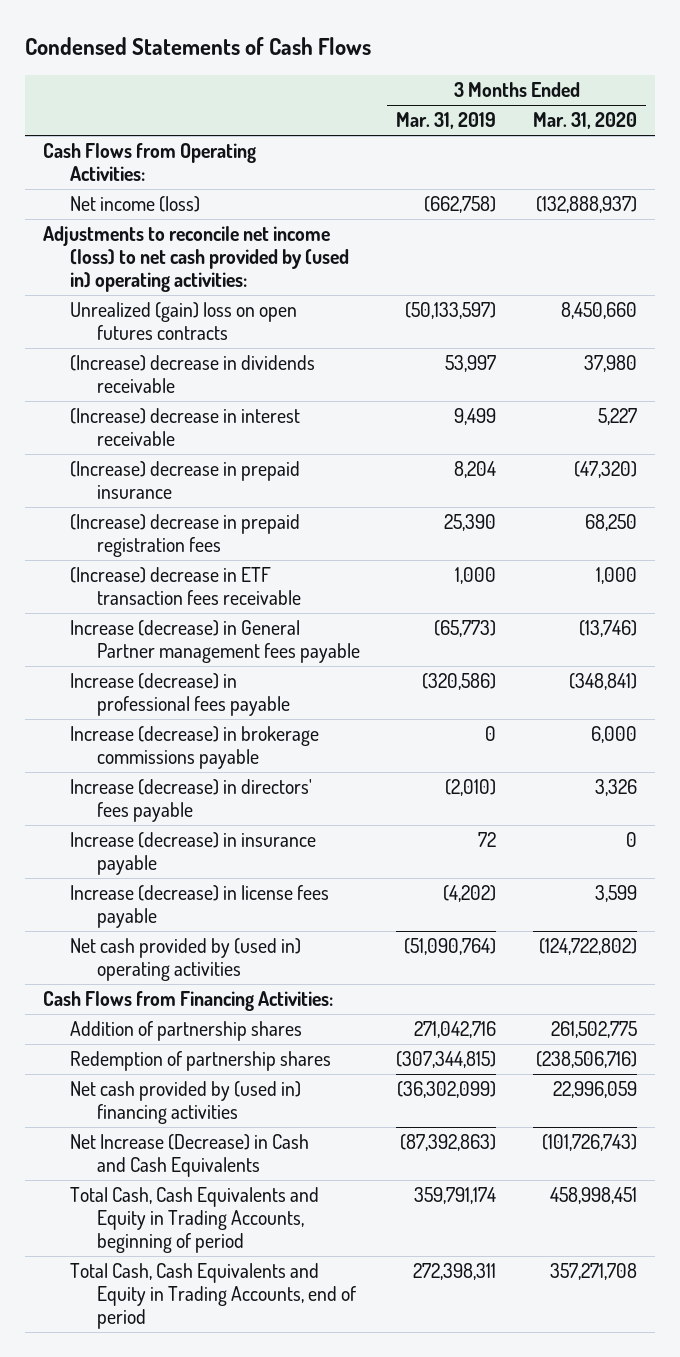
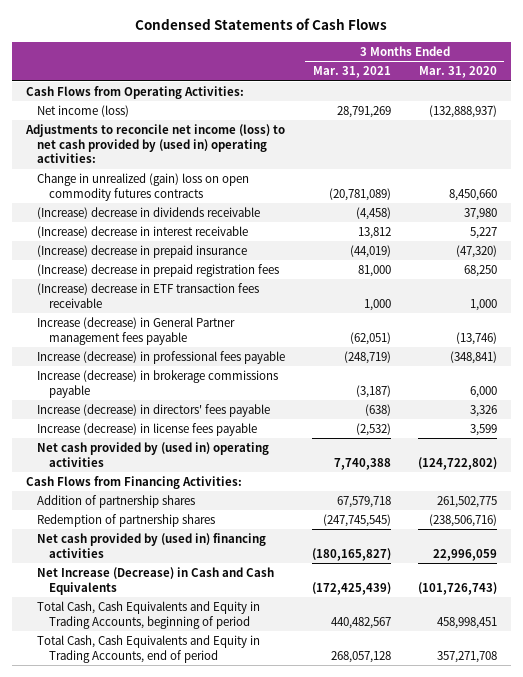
[396,112,497,130] Mar. 31, 2019 -> none
none -> [313,66,392,79] Mar. 31, 2021
[70,302,298,340] Unrealized (gain) loss on open futures contracts -> [37,172,250,201] Change in unrealized (gain) loss on open commodity futures contracts
[70,832,317,875] Increase (decrease) in insurance payable -> none

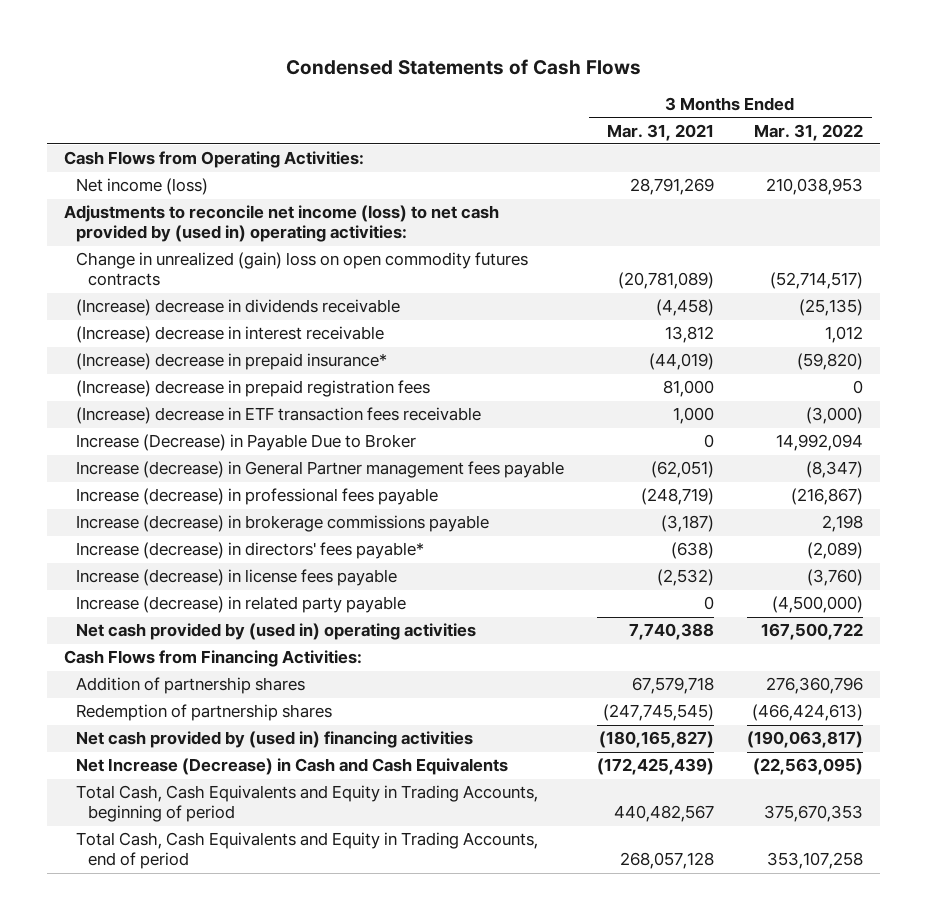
[419,66,498,79] Mar. 31, 2020 -> none
none -> [754,123,864,141] Mar. 31, 2022
[37,244,248,258] (Increase) decrease in prepaid insurance -> [76,353,388,371] (Increase) decrease in prepaid insurance*
none -> [76,434,417,452] Increase (Decrease) in Payable Due to Broker
[37,403,271,417] Increase (decrease) in directors' fees payable -> [76,542,425,560] Increase (decrease) in directors' fees payable*
none -> [76,596,407,614] Increase (decrease) in related party payable

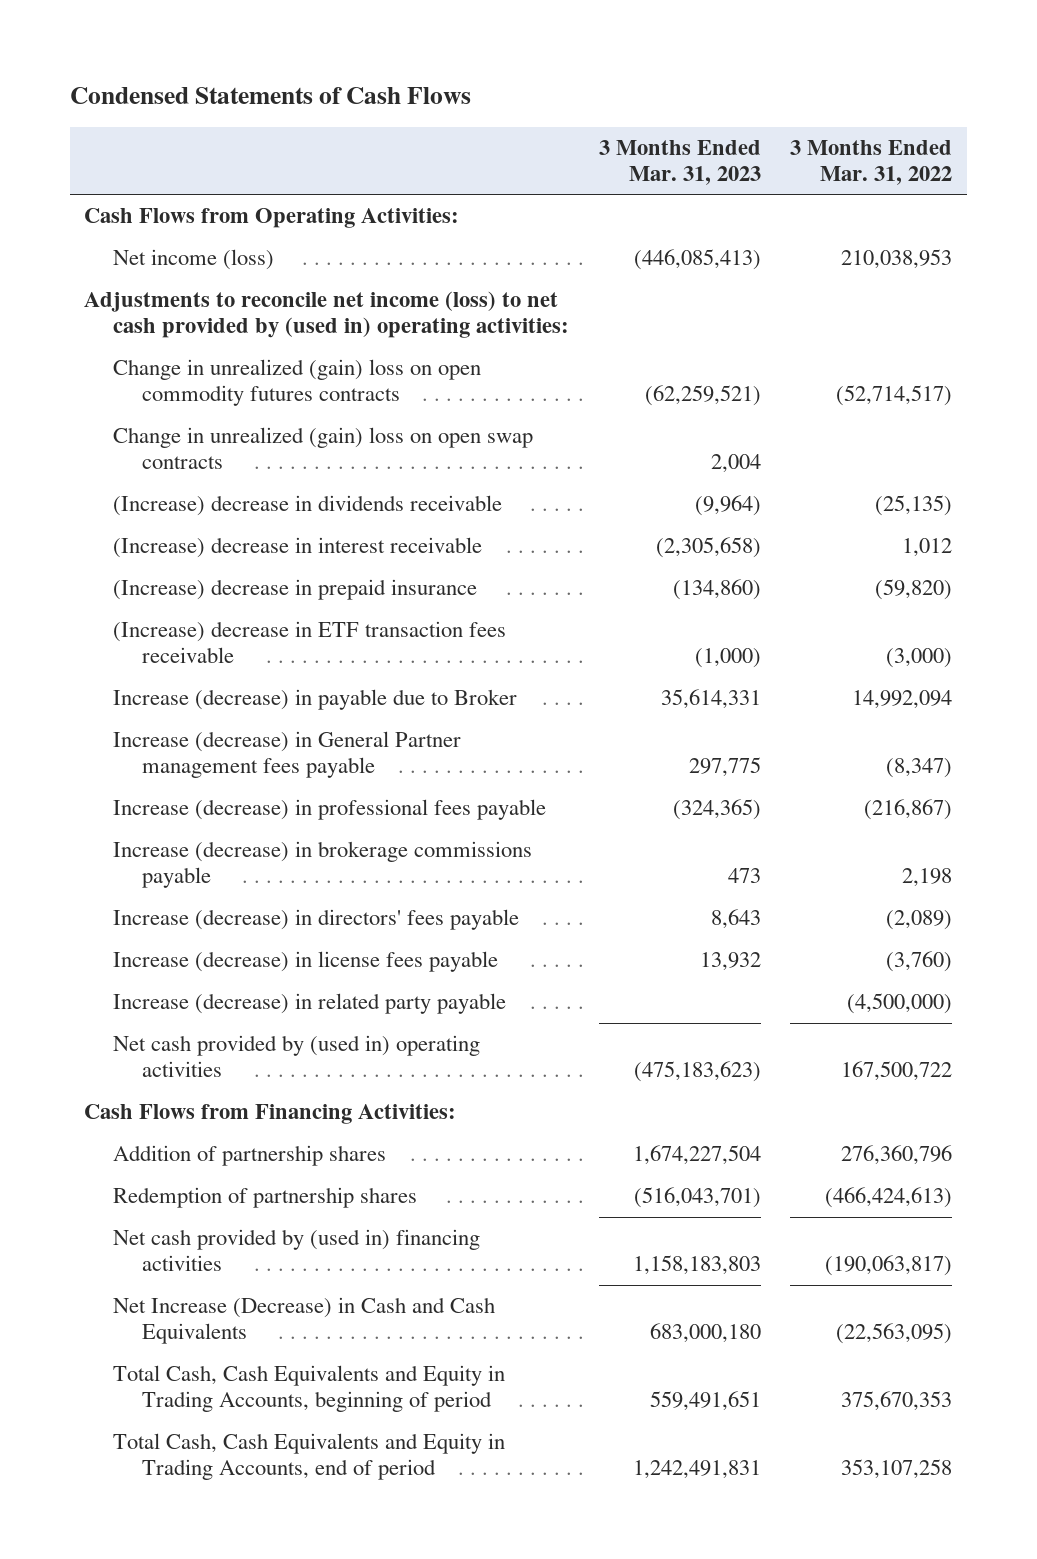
[607,123,715,141] Mar. 31, 2021 -> none
none -> [598,140,761,185] 3 Months Ended Mar. 31, 2023
none -> [113,427,534,470] Change in unrealized (gain) loss on open swap contracts
[76,380,431,398] (Increase) decrease in prepaid registration fees -> none
[76,353,388,371] (Increase) decrease in prepaid insurance* -> [113,579,478,601] (Increase) decrease in prepaid insurance
[76,434,417,452] Increase (Decrease) in Payable Due to Broker -> [113,689,518,711] Increase (decrease) in payable due to Broker
[76,542,425,560] Increase (decrease) in directors' fees payable* -> [113,909,520,931] Increase (decrease) in directors' fees payable

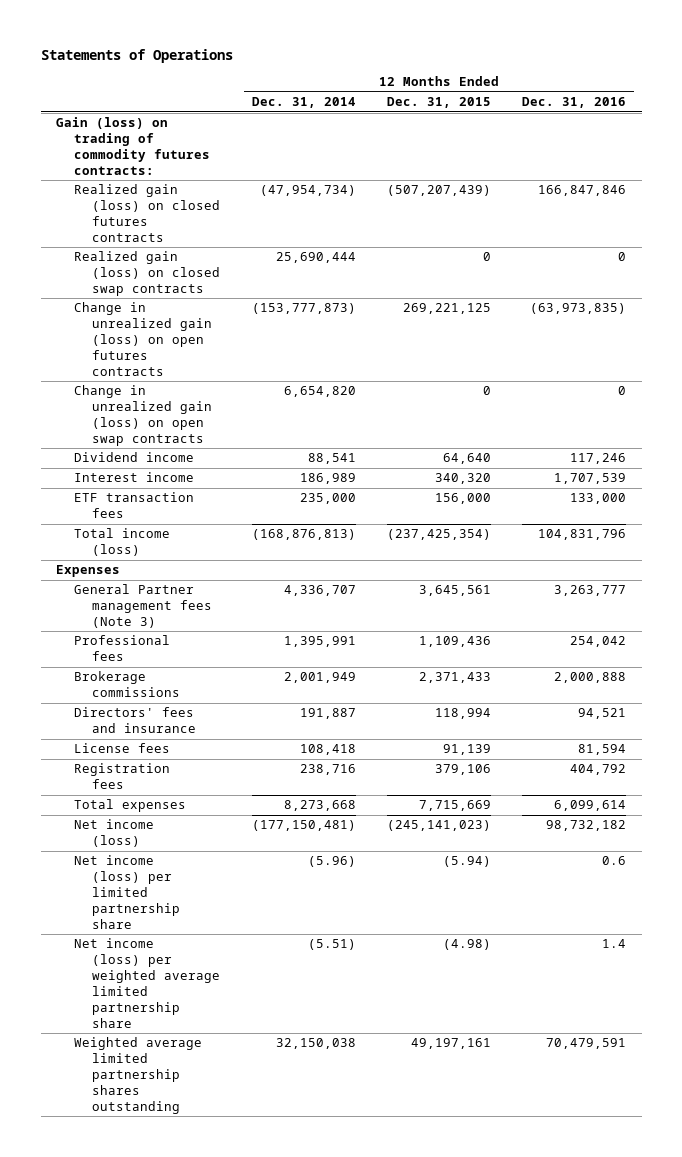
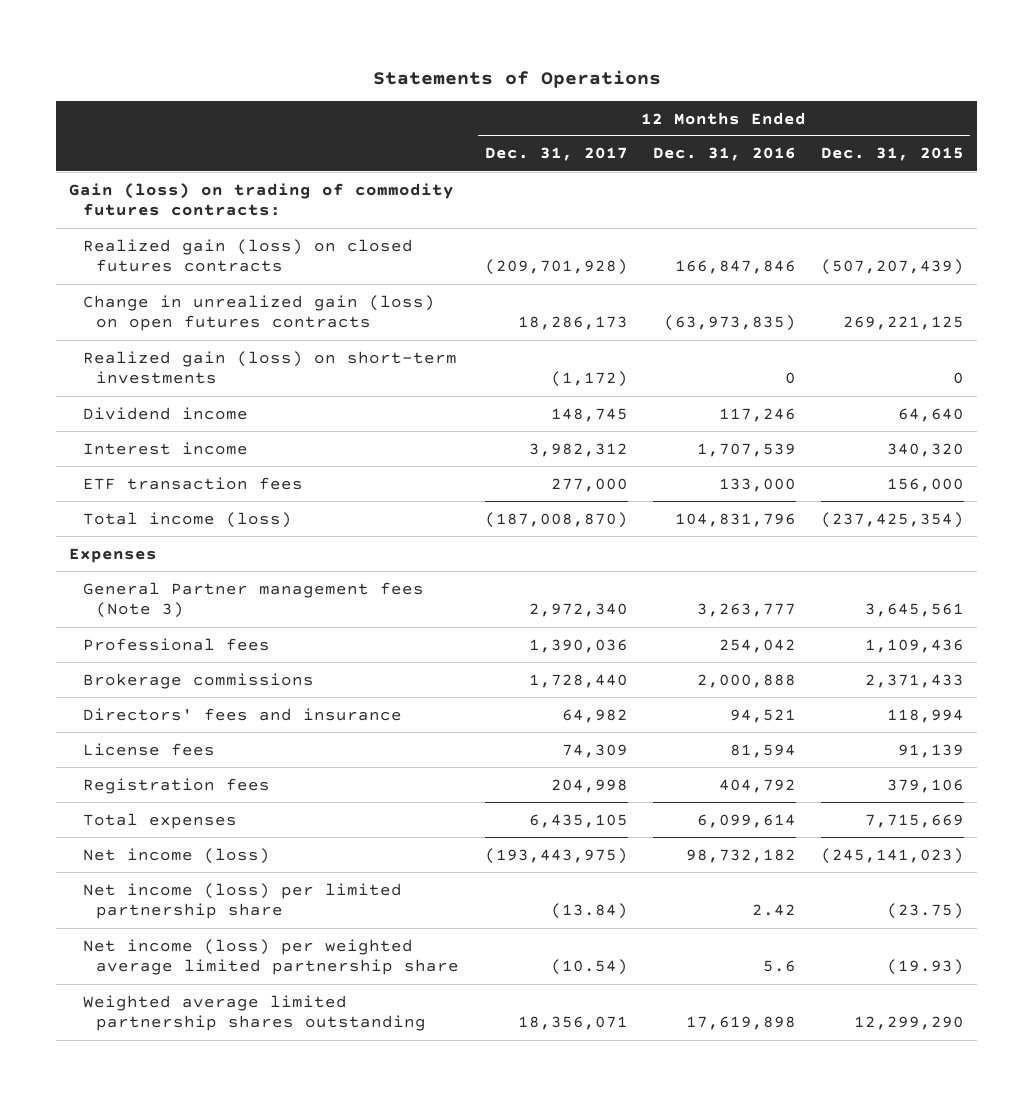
[251,97,356,109] Dec. 31, 2014 -> none
none -> [484,147,628,162] Dec. 31, 2017
[74,251,221,297] Realized gain (loss) on closed swap contracts -> none
[74,385,213,446] Change in unrealized gain (loss) on open swap contracts -> none
none -> [82,350,457,385] Realized gain (loss) on short-term investments
[442,856,491,868] (5.94) -> [887,903,965,920] (23.75)
[602,856,627,866] 0.6 -> [751,904,796,917] 2.42
[442,939,491,951] (4.98) -> [887,959,965,976] (19.93)
[602,939,627,949] 1.4 -> [762,960,796,973] 5.6
[410,1038,491,1050] 49,197,161 -> [854,1016,965,1031] 12,299,290
[546,1038,627,1050] 70,479,591 -> [685,1016,796,1031] 17,619,898

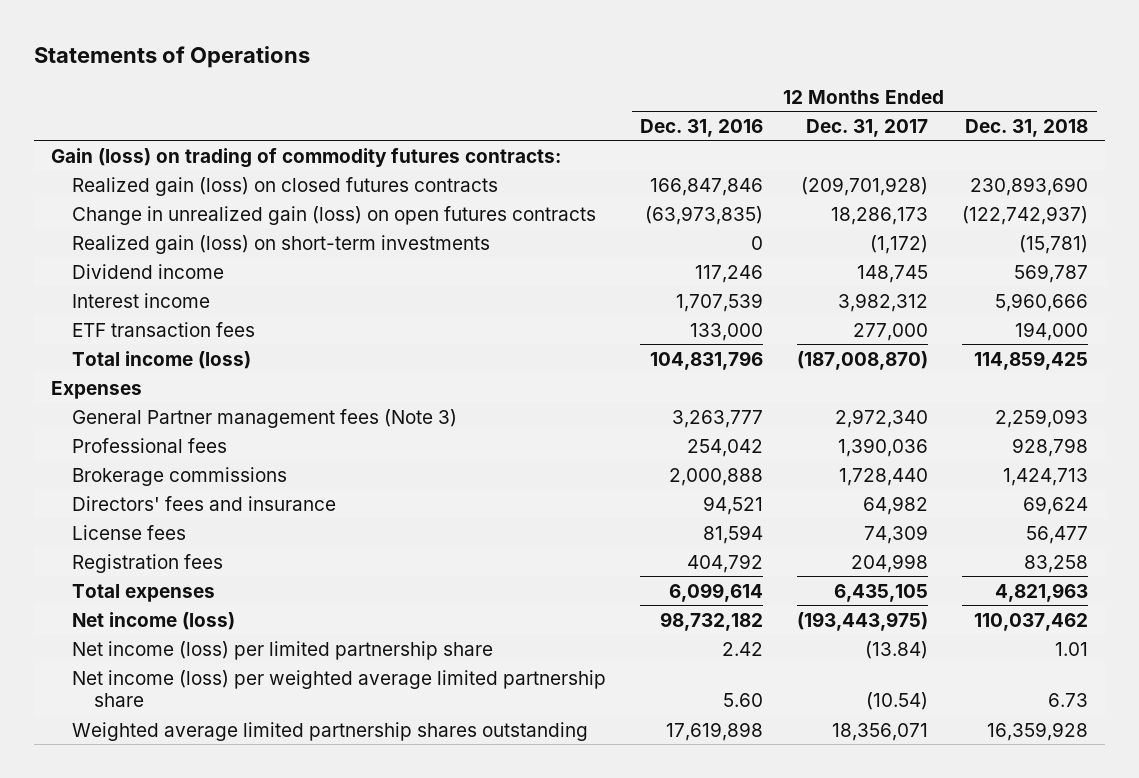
[821,147,965,162] Dec. 31, 2015 -> none
none -> [965,118,1089,137] Dec. 31, 2018
[762,960,796,973] 5.6 -> [723,693,764,708] 5.60

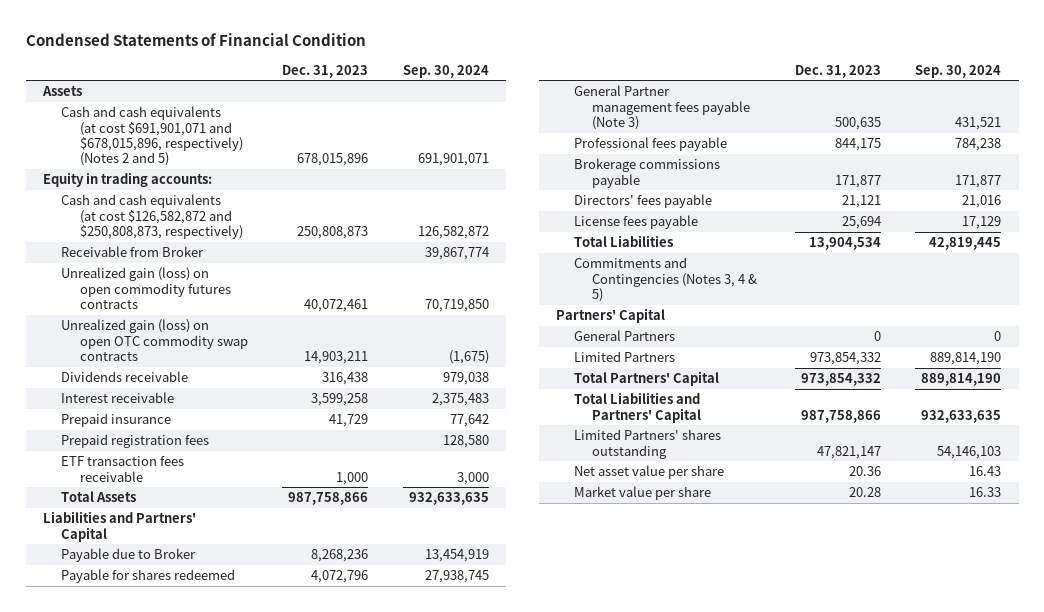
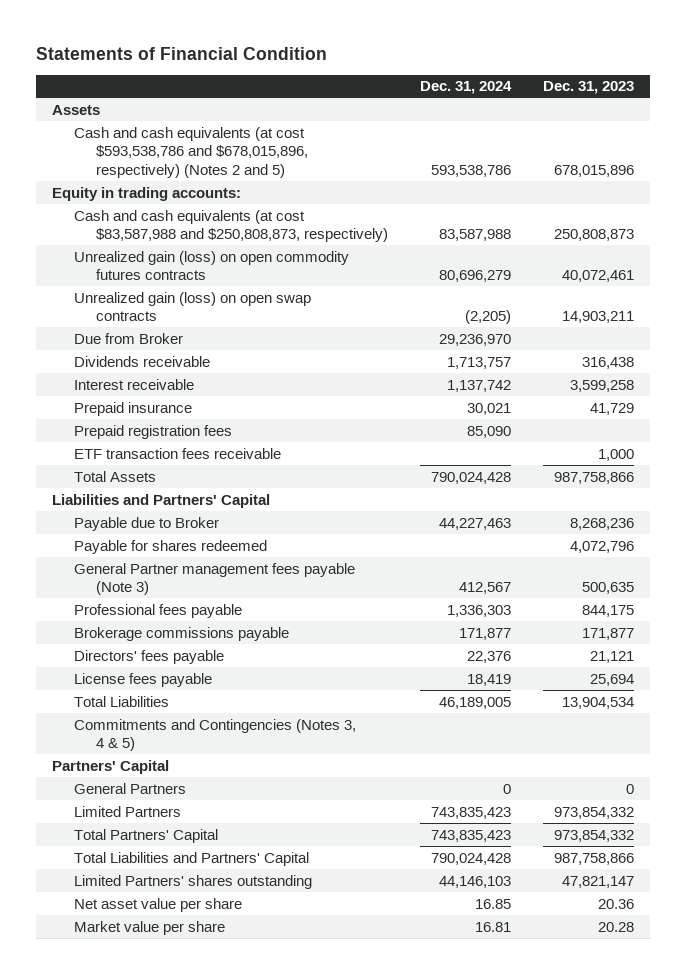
[25,33,366,47] Condensed Statements of Financial Condition -> [36,46,328,60] Statements of Financial Condition
[402,64,489,78] Sep. 30, 2024 -> none
none -> [419,81,512,95] Dec. 31, 2024
[61,106,243,167] Cash and cash equivalents (at cost $691,901,071 and $678,015,896, respectively) (Notes 2 and 5) -> [74,126,309,178] Cash and cash equivalents (at cost $593,538,786 and $678,015,896, respectively) (Notes 2 and 5)
[61,246,205,258] Receivable from Broker -> none
[61,194,243,240] Cash and cash equivalents (at cost $126,582,872 and $250,808,873, respectively) -> [74,209,389,243] Cash and cash equivalents (at cost $83,587,988 and $250,808,873, respectively)
[61,319,248,362] Unrealized gain (loss) on open OTC commodity swap contracts -> [74,291,312,322] Unrealized gain (loss) on open swap contracts
none -> [74,332,184,344] Due from Broker

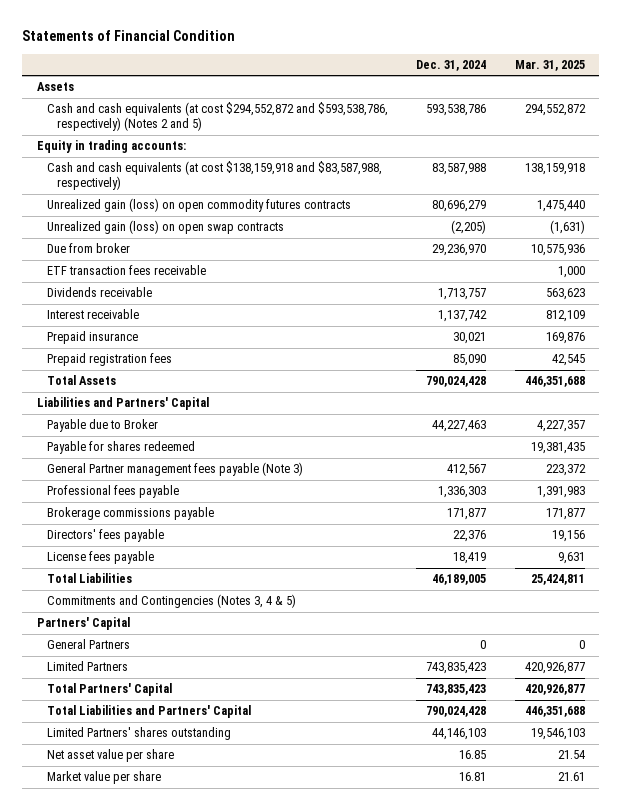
[542,81,634,95] Dec. 31, 2023 -> none
none -> [514,59,585,71] Mar. 31, 2025
[74,126,309,178] Cash and cash equivalents (at cost $593,538,786 and $678,015,896, respectively) (Notes 2 and 5) -> [46,102,388,132] Cash and cash equivalents (at cost $294,552,872 and $593,538,786, respectively) (Notes 2 and 5)
[74,209,389,243] Cash and cash equivalents (at cost $83,587,988 and $250,808,873, respectively) -> [46,161,382,191] Cash and cash equivalents (at cost $138,159,918 and $83,587,988, respectively)
[74,332,184,344] Due from Broker -> [46,243,130,254] Due from broker
[74,447,282,459] ETF transaction fees receivable -> [46,265,206,276] ETF transaction fees receivable

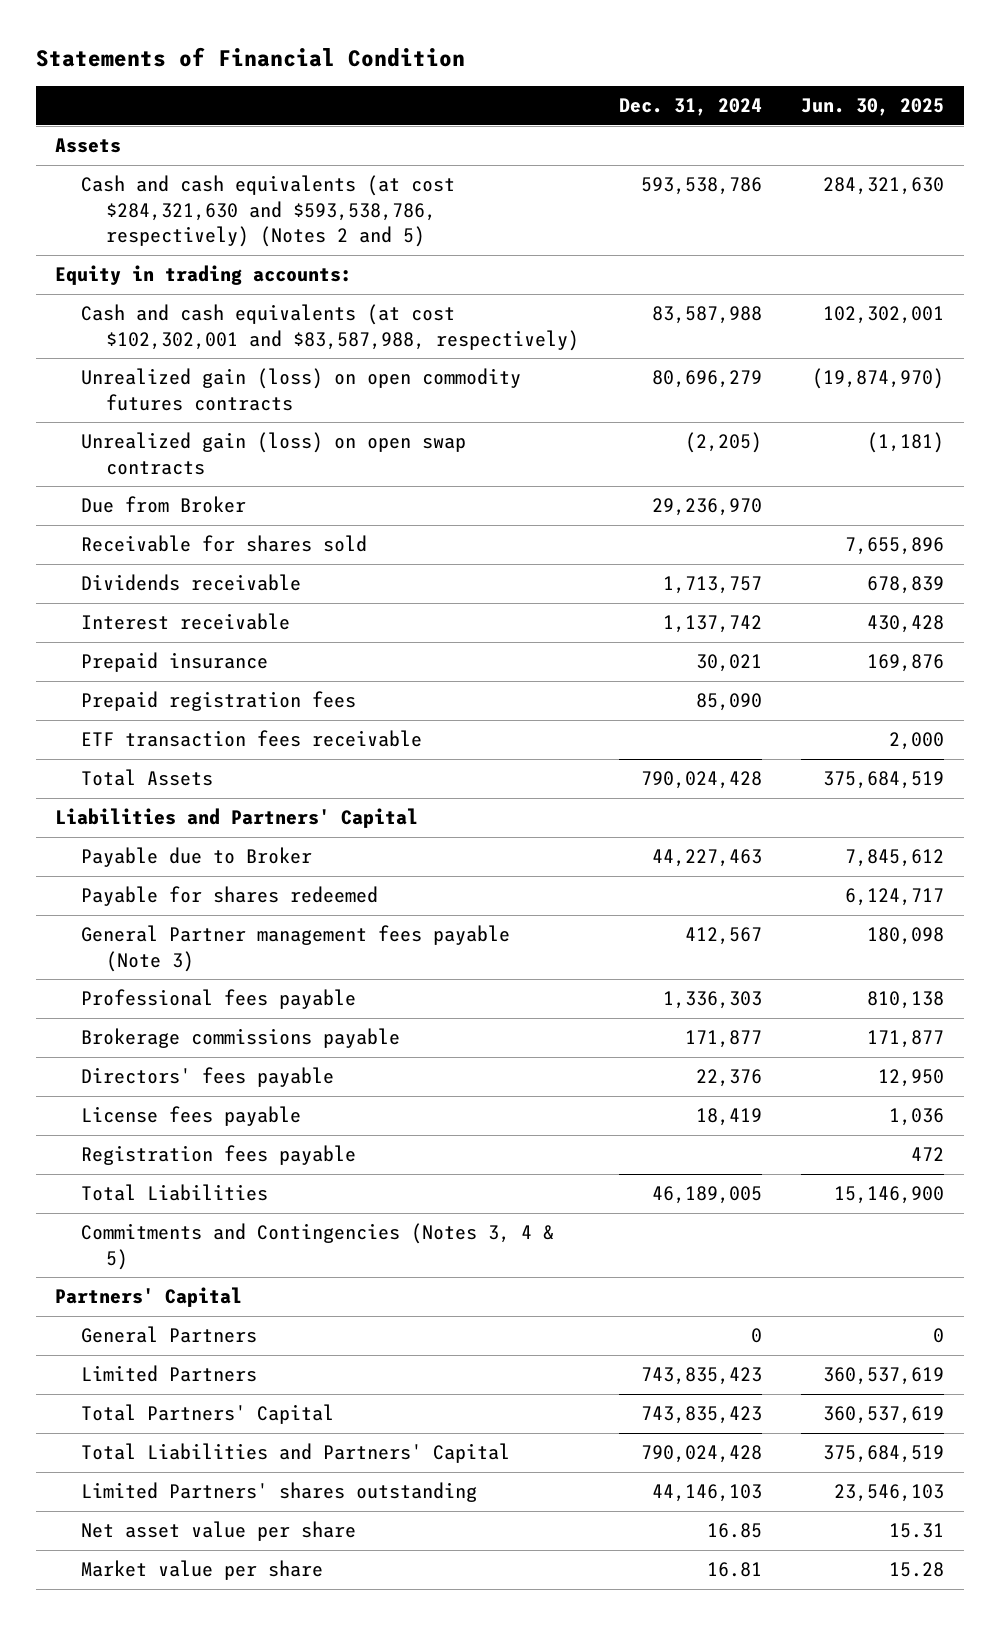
[514,59,585,71] Mar. 31, 2025 -> none
none -> [801,98,945,117] Jun. 30, 2025
[46,102,388,132] Cash and cash equivalents (at cost $294,552,872 and $593,538,786, respectively) (Notes 2 and 5) -> [80,175,455,248] Cash and cash equivalents (at cost $284,321,630 and $593,538,786, respectively) (Notes 2 and 5)
[46,161,382,191] Cash and cash equivalents (at cost $138,159,918 and $83,587,988, respectively) -> [80,304,580,351] Cash and cash equivalents (at cost $102,302,001 and $83,587,988, respectively)
[46,243,130,254] Due from broker -> [80,496,246,514] Due from Broker
none -> [80,535,367,553] Receivable for shares sold
[46,265,206,276] ETF transaction fees receivable -> [80,730,422,748] ETF transaction fees receivable
none -> [80,1145,356,1166] Registration fees payable

